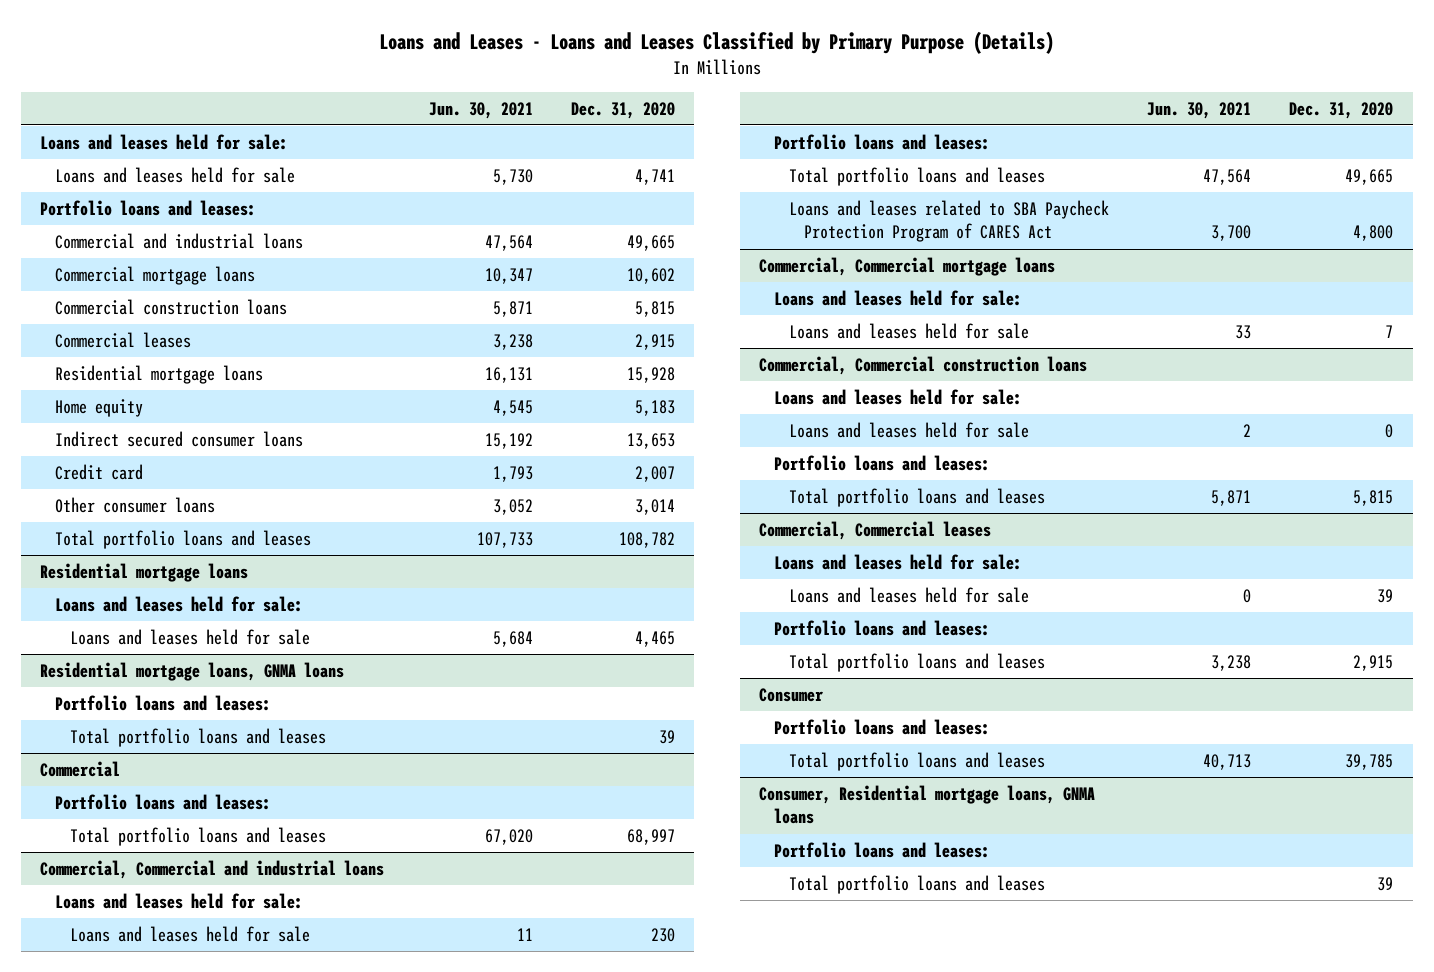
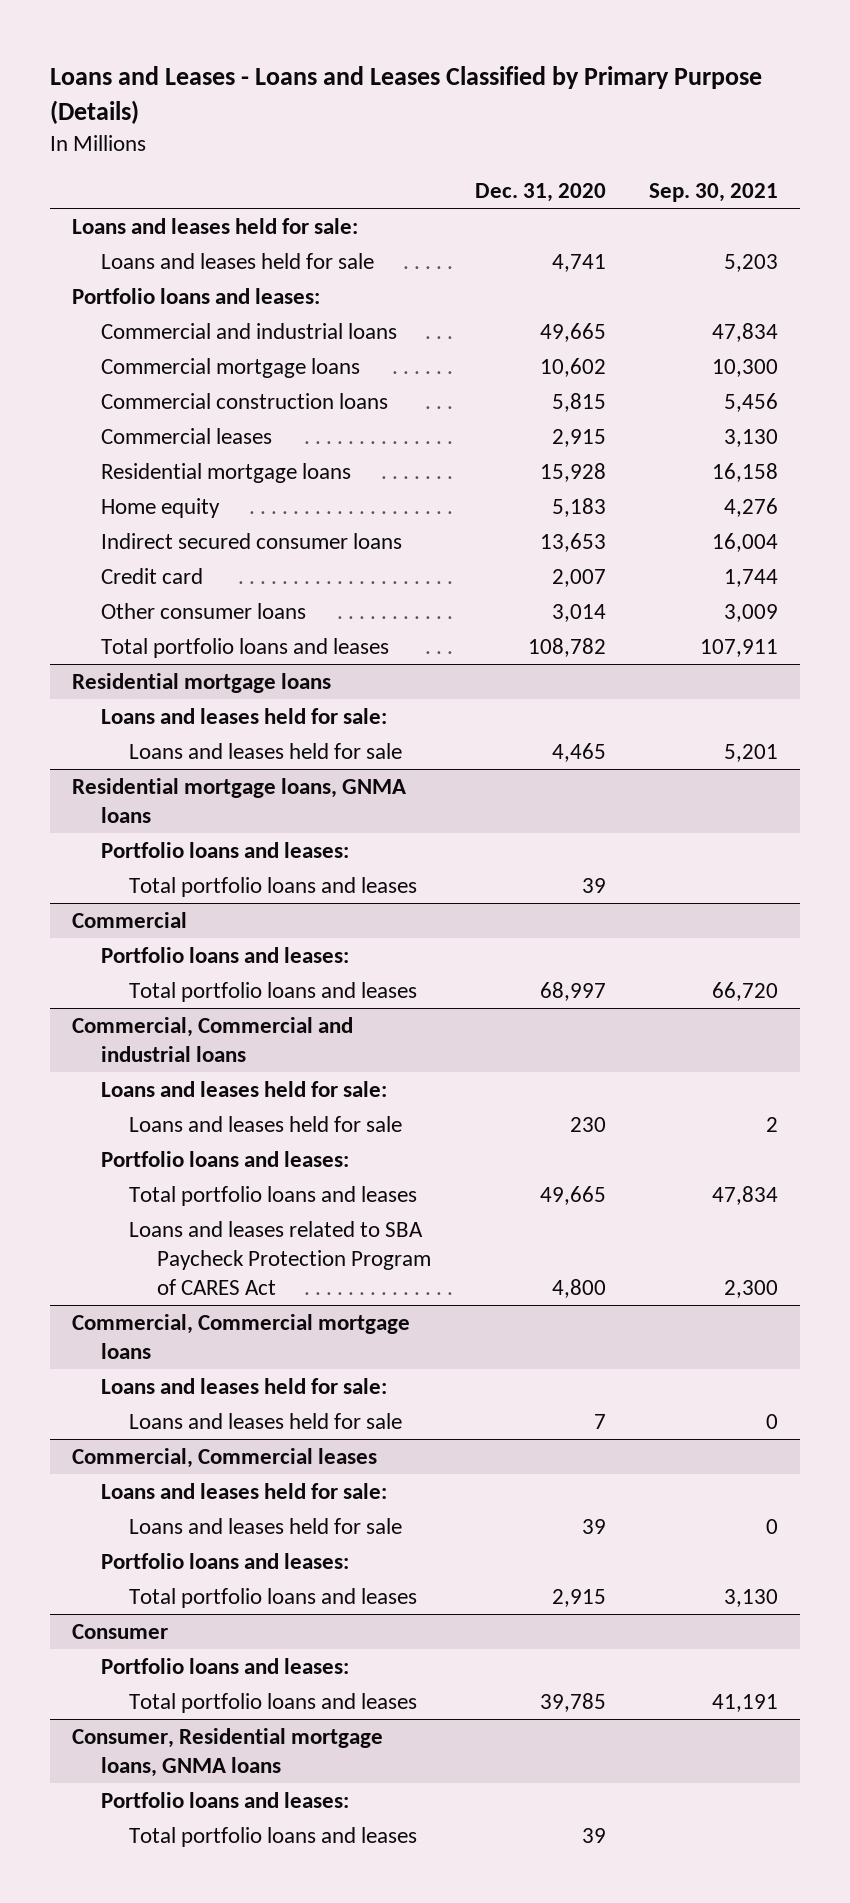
[428,101,533,119] Jun. 30, 2021 -> none
none -> [648,183,778,203] Sep. 30, 2021
[758,355,1087,375] Commercial, Commercial construction loans -> none
[773,388,1022,405] Loans and leases held for sale: -> none
[788,421,1029,438] Loans and leases held for sale -> none
[773,454,990,471] Portfolio loans and leases: -> none
[788,487,1045,507] Total portfolio loans and leases -> none

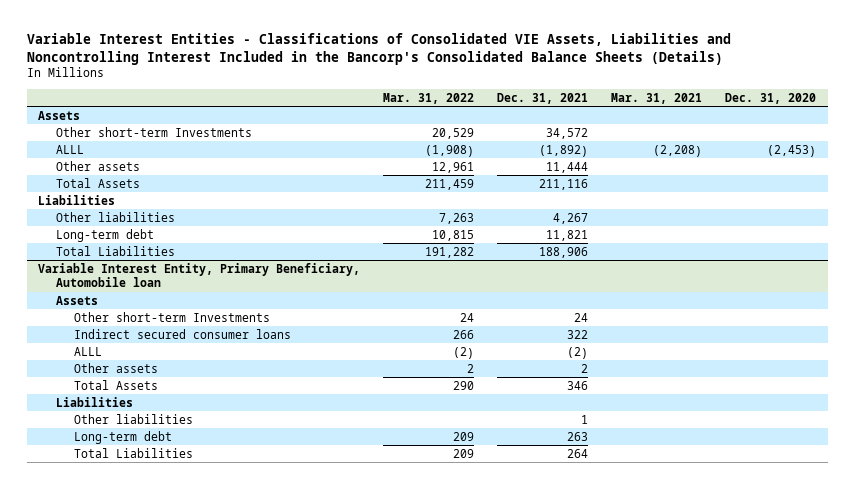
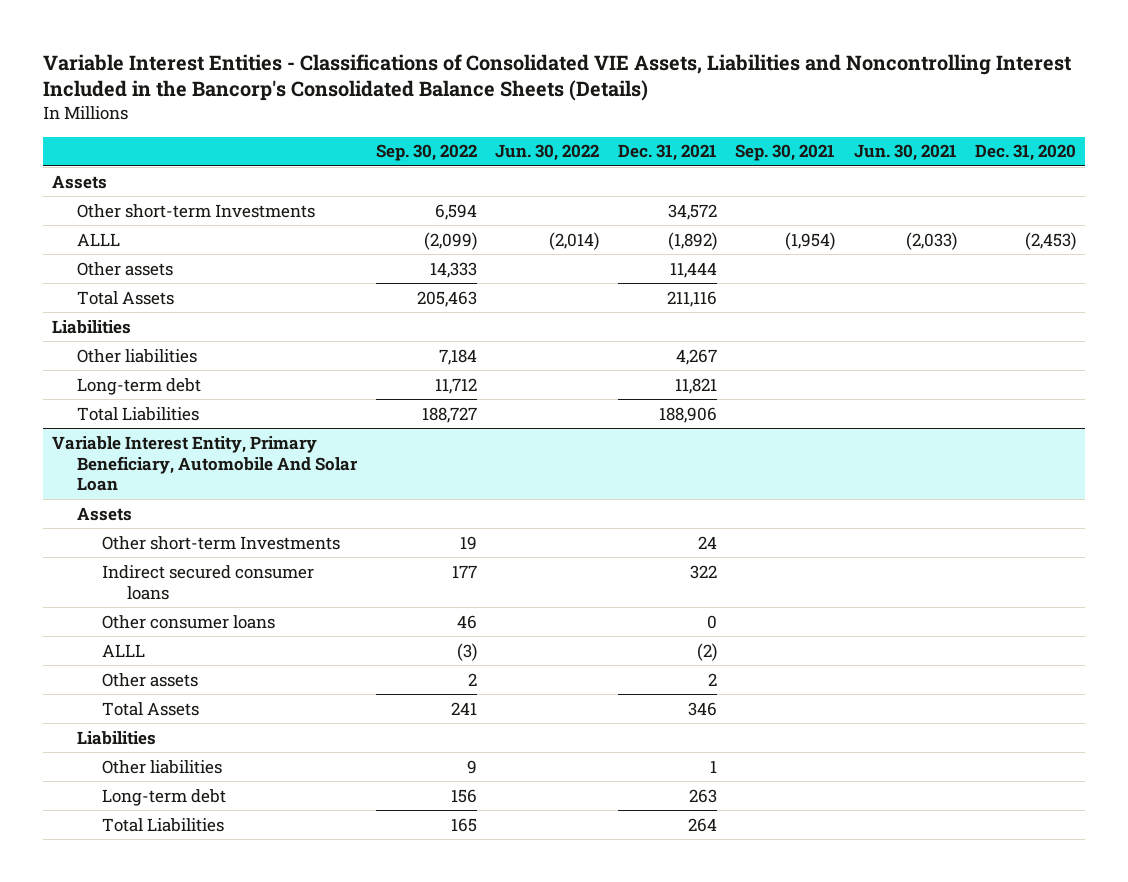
[383,92,475,104] Mar. 31, 2022 -> none
[611,92,703,104] Mar. 31, 2021 -> none
none -> [375,144,477,162] Sep. 30, 2022
none -> [495,144,600,162] Jun. 30, 2022
none -> [735,144,836,162] Sep. 30, 2021
none -> [853,144,957,162] Jun. 30, 2021
[38,262,361,287] Variable Interest Entity, Primary Beneficiary, Automobile loan -> [52,435,359,492] Variable Interest Entity, Primary Beneficiary, Automobile And Solar Loan
none -> [102,614,276,629] Other consumer loans

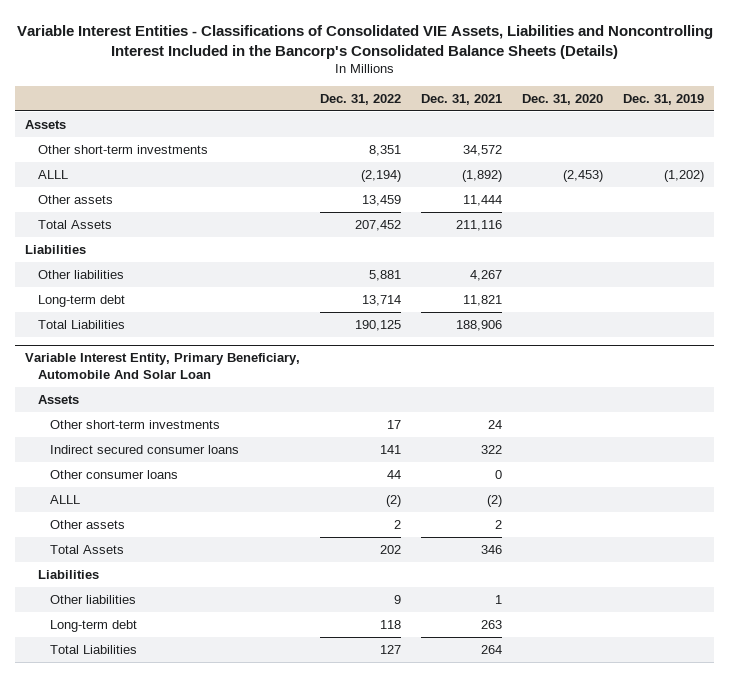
[375,144,477,162] Sep. 30, 2022 -> none
[495,144,600,162] Jun. 30, 2022 -> none
[735,144,836,162] Sep. 30, 2021 -> none
[853,144,957,162] Jun. 30, 2021 -> none
none -> [320,93,402,105] Dec. 31, 2022
none -> [622,93,704,105] Dec. 31, 2019
[77,203,316,218] Other short-term Investments -> [37,144,208,154] Other short-term investments
[102,535,341,550] Other short-term Investments -> [50,419,221,429] Other short-term investments

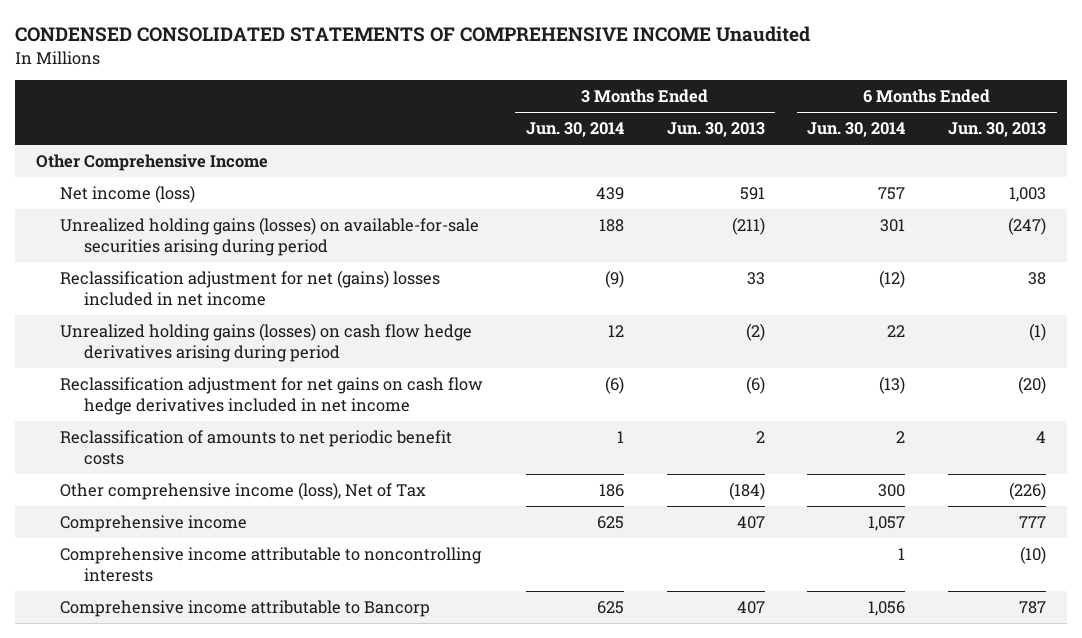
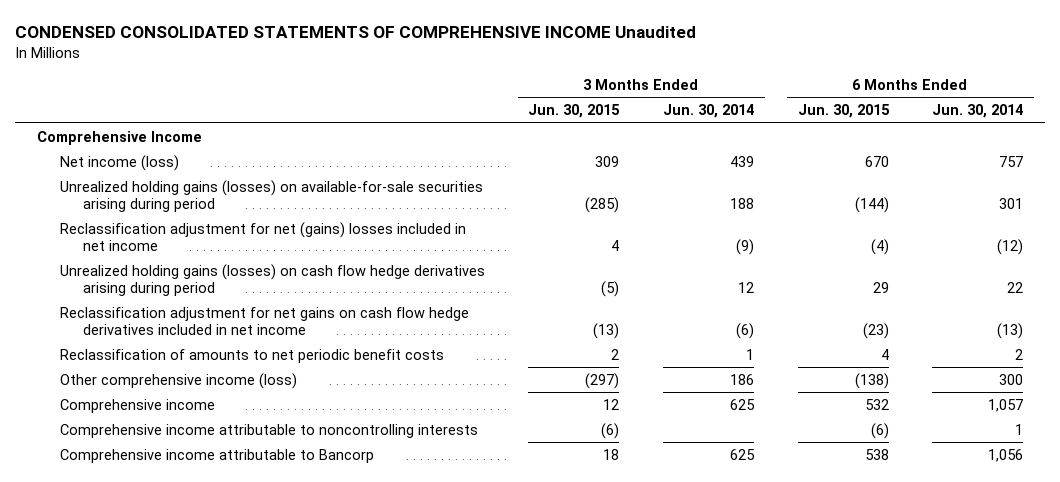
[666,122,765,138] Jun. 30, 2013 -> none
[947,122,1046,138] Jun. 30, 2013 -> none
none -> [528,104,621,119] Jun. 30, 2015
none -> [797,104,890,119] Jun. 30, 2015
[36,154,269,172] Other Comprehensive Income -> [36,130,202,145] Comprehensive Income
[60,482,427,501] Other comprehensive income (loss), Net of Tax -> [59,372,297,389] Other comprehensive income (loss)

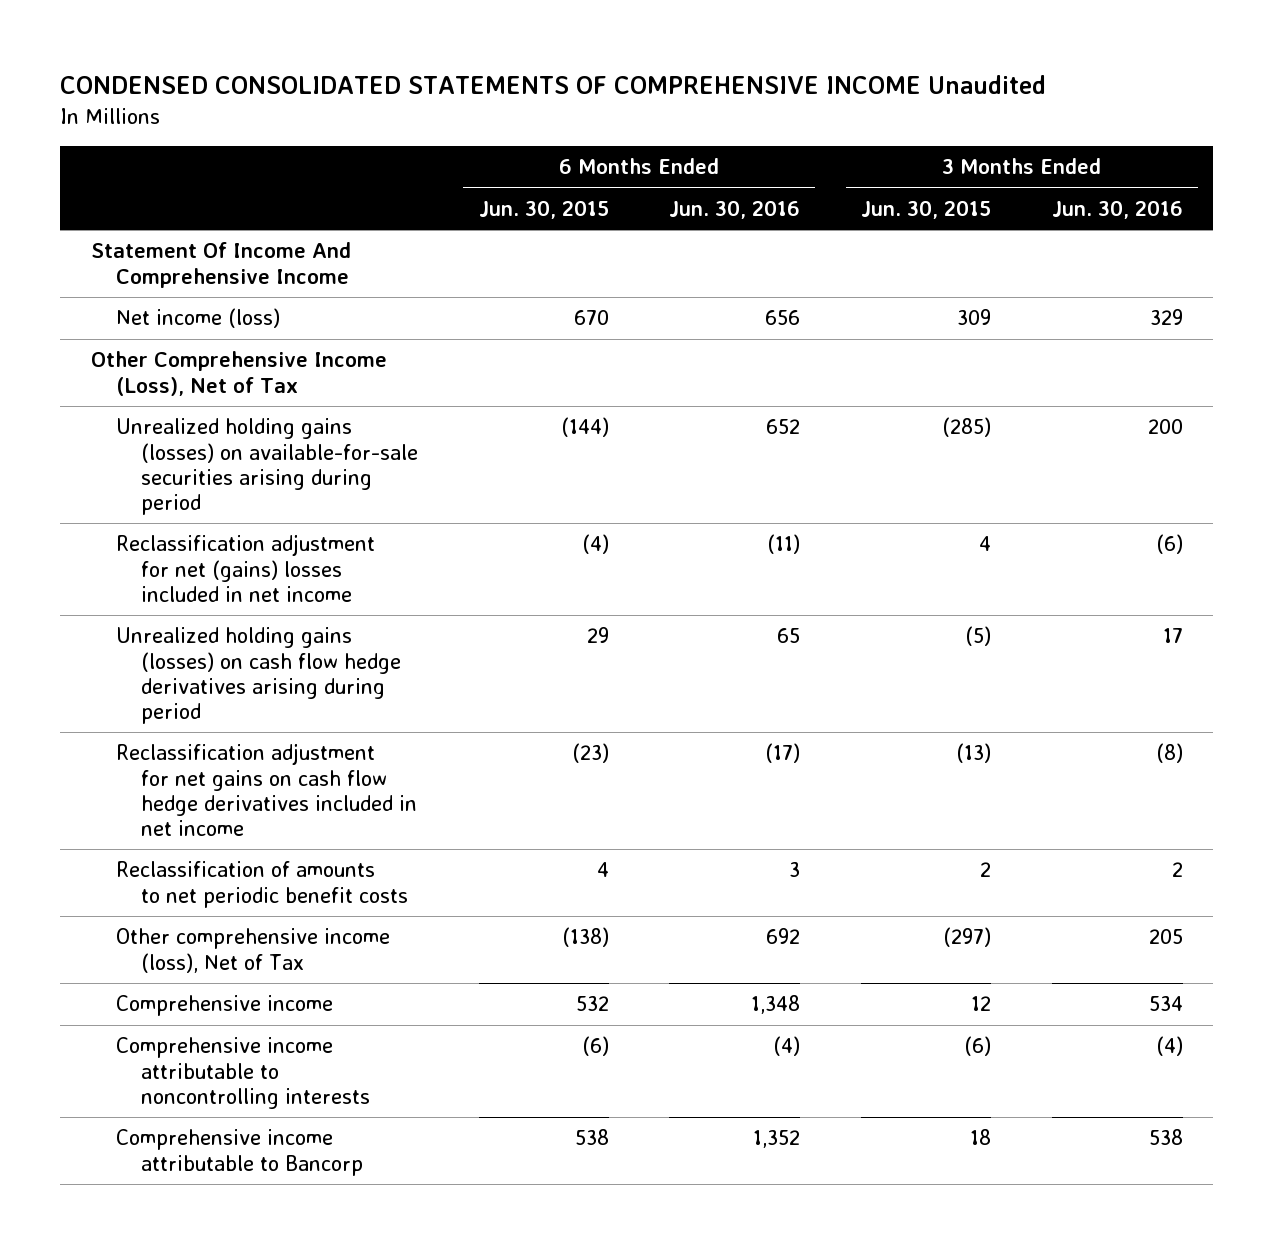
[662,104,754,119] Jun. 30, 2014 -> none
[932,104,1024,119] Jun. 30, 2014 -> none
none -> [669,199,801,219] Jun. 30, 2016
none -> [1051,199,1183,219] Jun. 30, 2016
[36,130,202,145] Comprehensive Income -> none
none -> [90,242,351,288] Statement Of Income And Comprehensive Income
none -> [90,351,387,396] Other Comprehensive Income (Loss), Net of Tax
[59,372,297,389] Other comprehensive income (loss) -> [115,928,390,973] Other comprehensive income (loss), Net of Tax

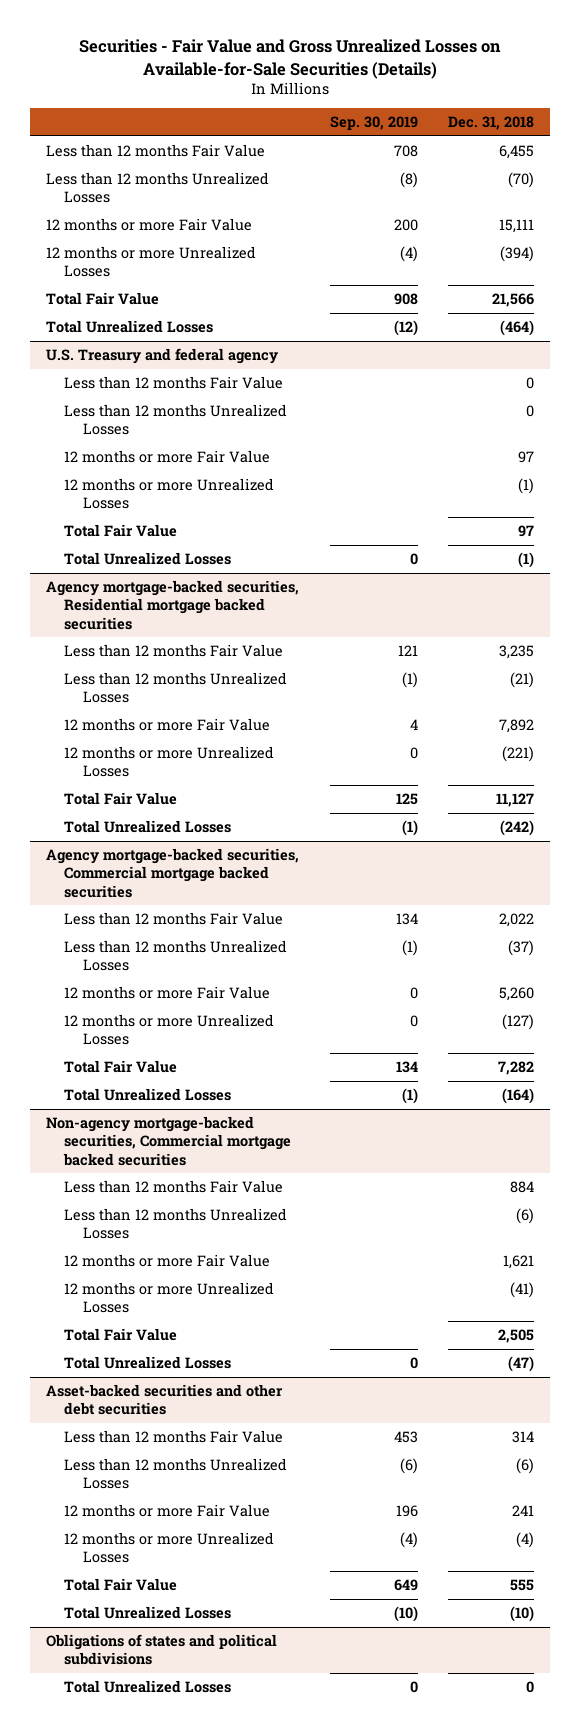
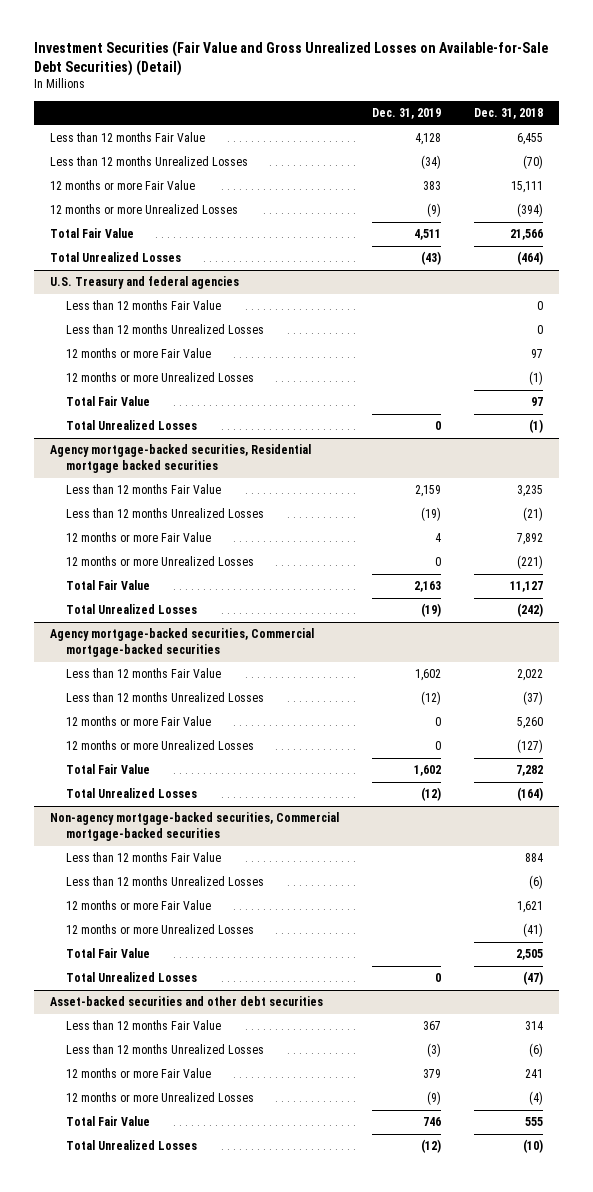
[79,39,502,79] Securities - Fair Value and Gross Unrealized Losses on Available-for-Sale Securities (Details) -> [33,40,548,76] Investment Securities (Fair Value and Gross Unrealized Losses on Available-for-Sale Debt Securities) (Detail)
[329,116,418,131] Sep. 30, 2019 -> none
none -> [372,107,442,119] Dec. 31, 2019
[45,347,278,364] U.S. Treasury and federal agency -> [50,276,240,290] U.S. Treasury and federal agencies
[45,847,299,898] Agency mortgage-backed securities, Commercial mortgage backed securities -> [50,628,315,657] Agency mortgage-backed securities, Commercial mortgage-backed securities
[45,1115,292,1166] Non-agency mortgage-backed securities, Commercial mortgage backed securities -> [50,812,340,841] Non-agency mortgage-backed securities, Commercial mortgage-backed securities
[45,1633,277,1666] Obligations of states and political subdivisions -> none
[64,1679,232,1693] Total Unrealized Losses -> none

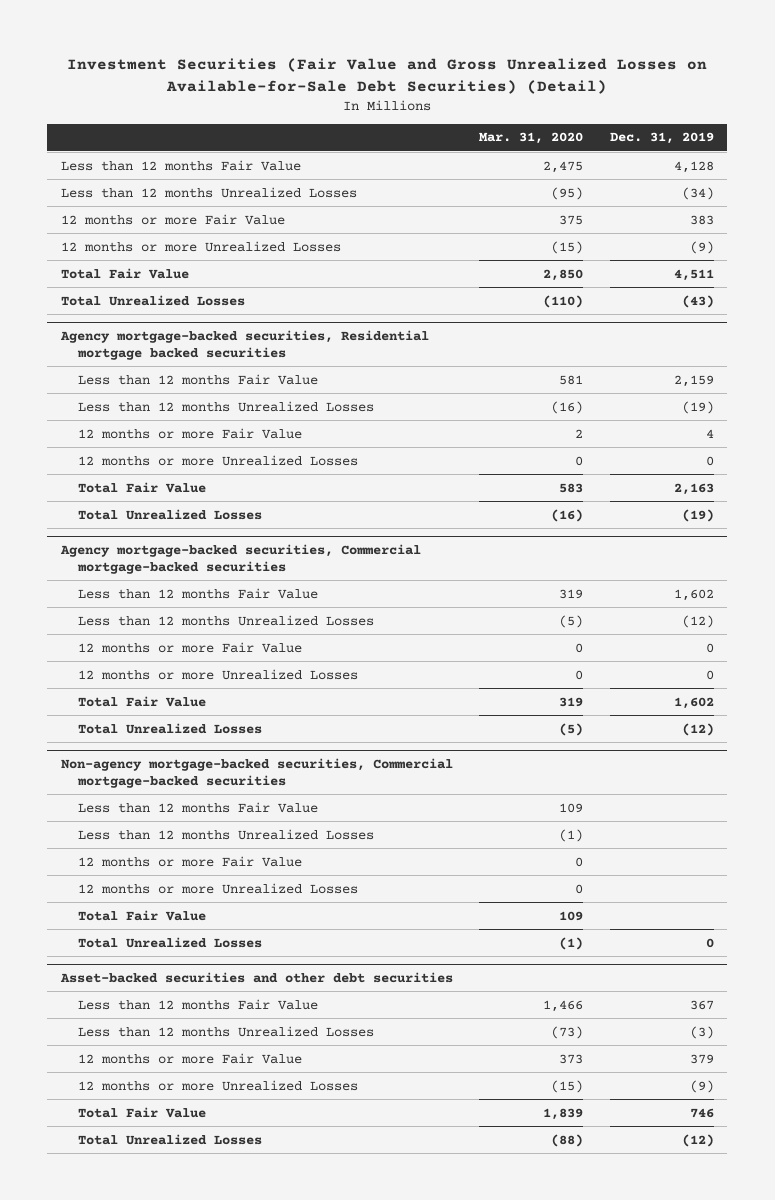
[473,107,543,119] Dec. 31, 2018 -> none
none -> [479,132,584,145] Mar. 31, 2020
[50,276,240,290] U.S. Treasury and federal agencies -> none
[65,300,221,311] Less than 12 months Fair Value -> none
[65,324,264,335] Less than 12 months Unrealized Losses -> none
[65,348,211,359] 12 months or more Fair Value -> none
[65,372,254,383] 12 months or more Unrealized Losses -> none
[65,396,150,407] Total Fair Value -> none
[65,420,197,431] Total Unrealized Losses -> none

